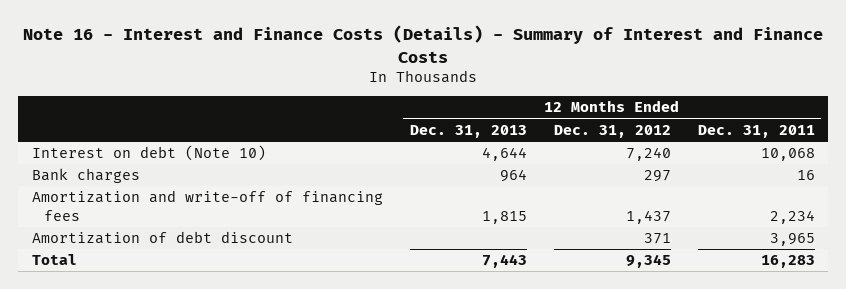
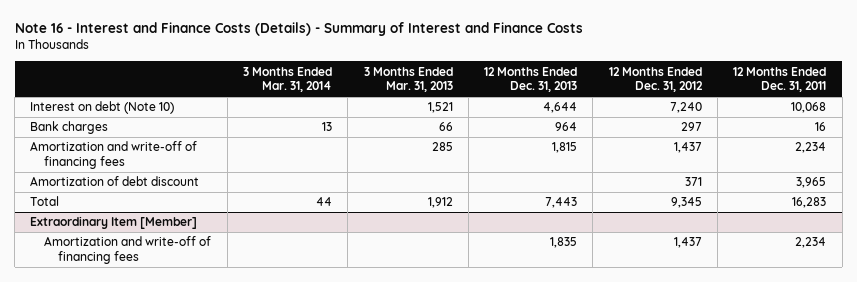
none -> [242,66,332,93] 3 Months Ended Mar. 31, 2014
none -> [363,66,453,93] 3 Months Ended Mar. 31, 2013
none -> [30,216,198,230] Extraordinary Item [Member]
none -> [44,236,212,265] Amortization and write-off of financing fees

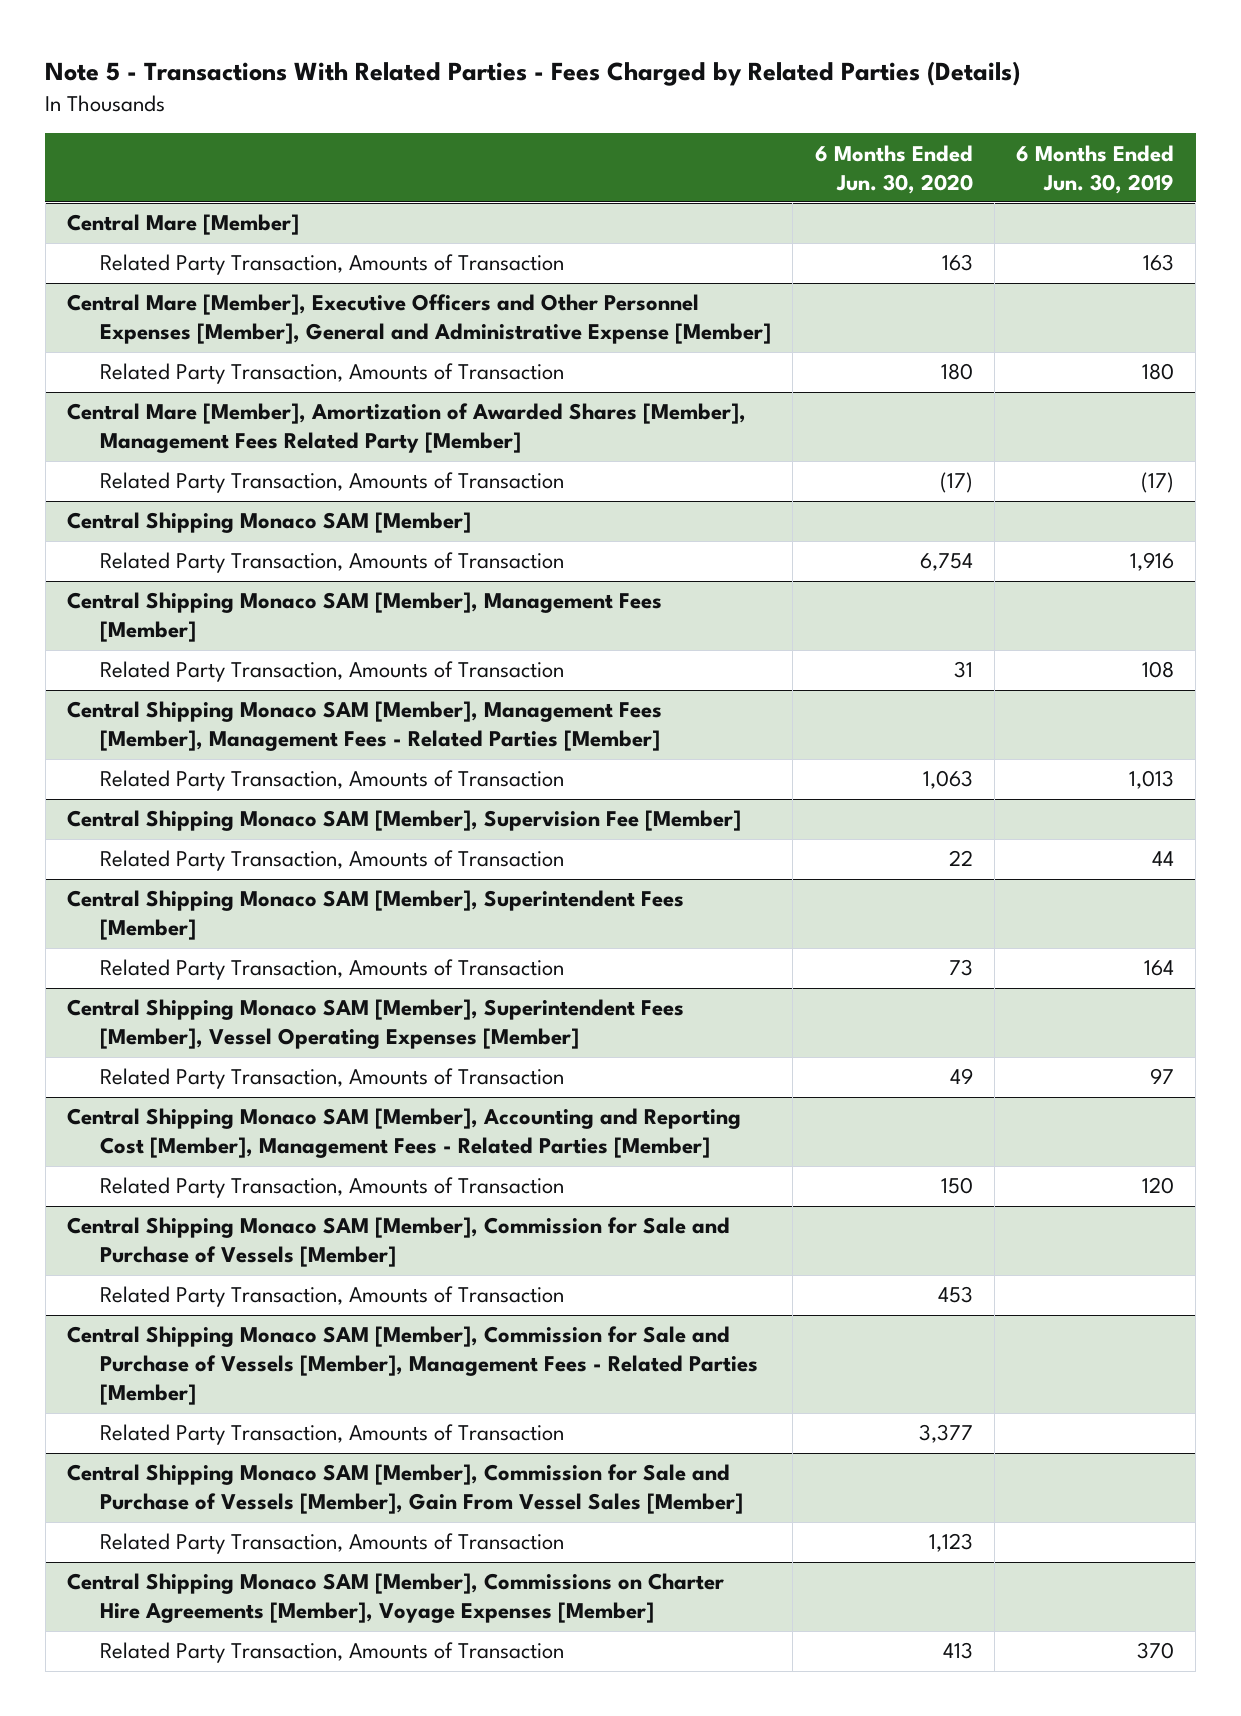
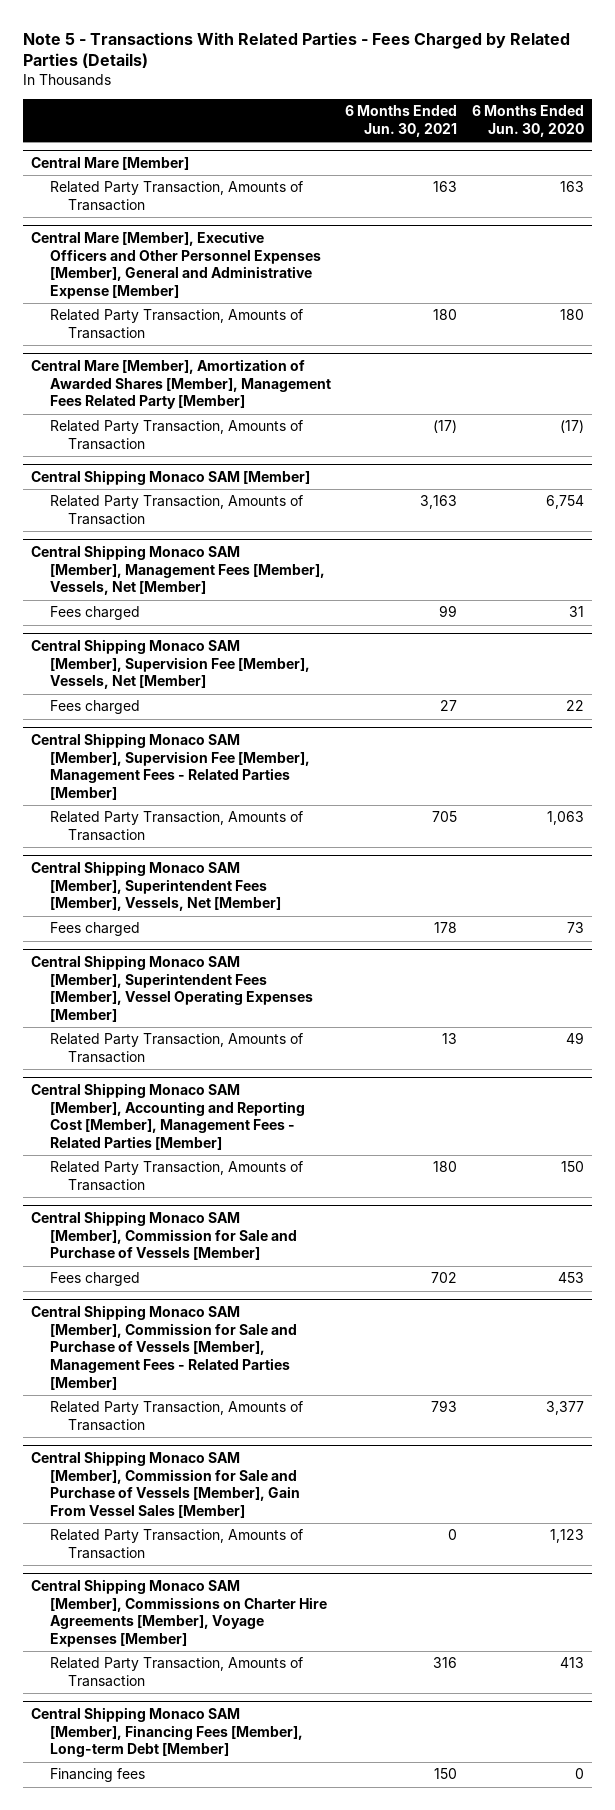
[1016,144,1175,194] 6 Months Ended Jun. 30, 2019 -> none
none -> [345,105,458,138] 6 Months Ended Jun. 30, 2021
[99,661,564,683] Related Party Transaction, Amounts of Transaction -> none
[66,592,662,643] Central Shipping Monaco SAM [Member], Management Fees [Member] -> [30,545,325,596] Central Shipping Monaco SAM [Member], Management Fees [Member], Vessels, Net [Member]
none -> [49,606,140,621] Fees charged
none -> [30,639,310,690] Central Shipping Monaco SAM [Member], Supervision Fee [Member], Vessels, Net [Member]
none -> [49,700,140,715] Fees charged
[66,701,662,752] Central Shipping Monaco SAM [Member], Management Fees [Member], Management Fees - Related Parties [Member] -> [30,733,310,801] Central Shipping Monaco SAM [Member], Supervision Fee [Member], Management Fees - Related Parties [Member]
[66,810,741,832] Central Shipping Monaco SAM [Member], Supervision Fee [Member] -> none
[99,850,564,872] Related Party Transaction, Amounts of Transaction -> none
[99,959,564,981] Related Party Transaction, Amounts of Transaction -> none
[66,890,684,941] Central Shipping Monaco SAM [Member], Superintendent Fees [Member] -> [30,861,281,912] Central Shipping Monaco SAM [Member], Superintendent Fees [Member], Vessels, Net [Member]
none -> [49,922,140,937] Fees charged
[99,1286,564,1308] Related Party Transaction, Amounts of Transaction -> [49,1272,140,1287] Fees charged
none -> [30,1707,303,1758] Central Shipping Monaco SAM [Member], Financing Fees [Member], Long-term Debt [Member]
none -> [49,1768,145,1783] Financing fees

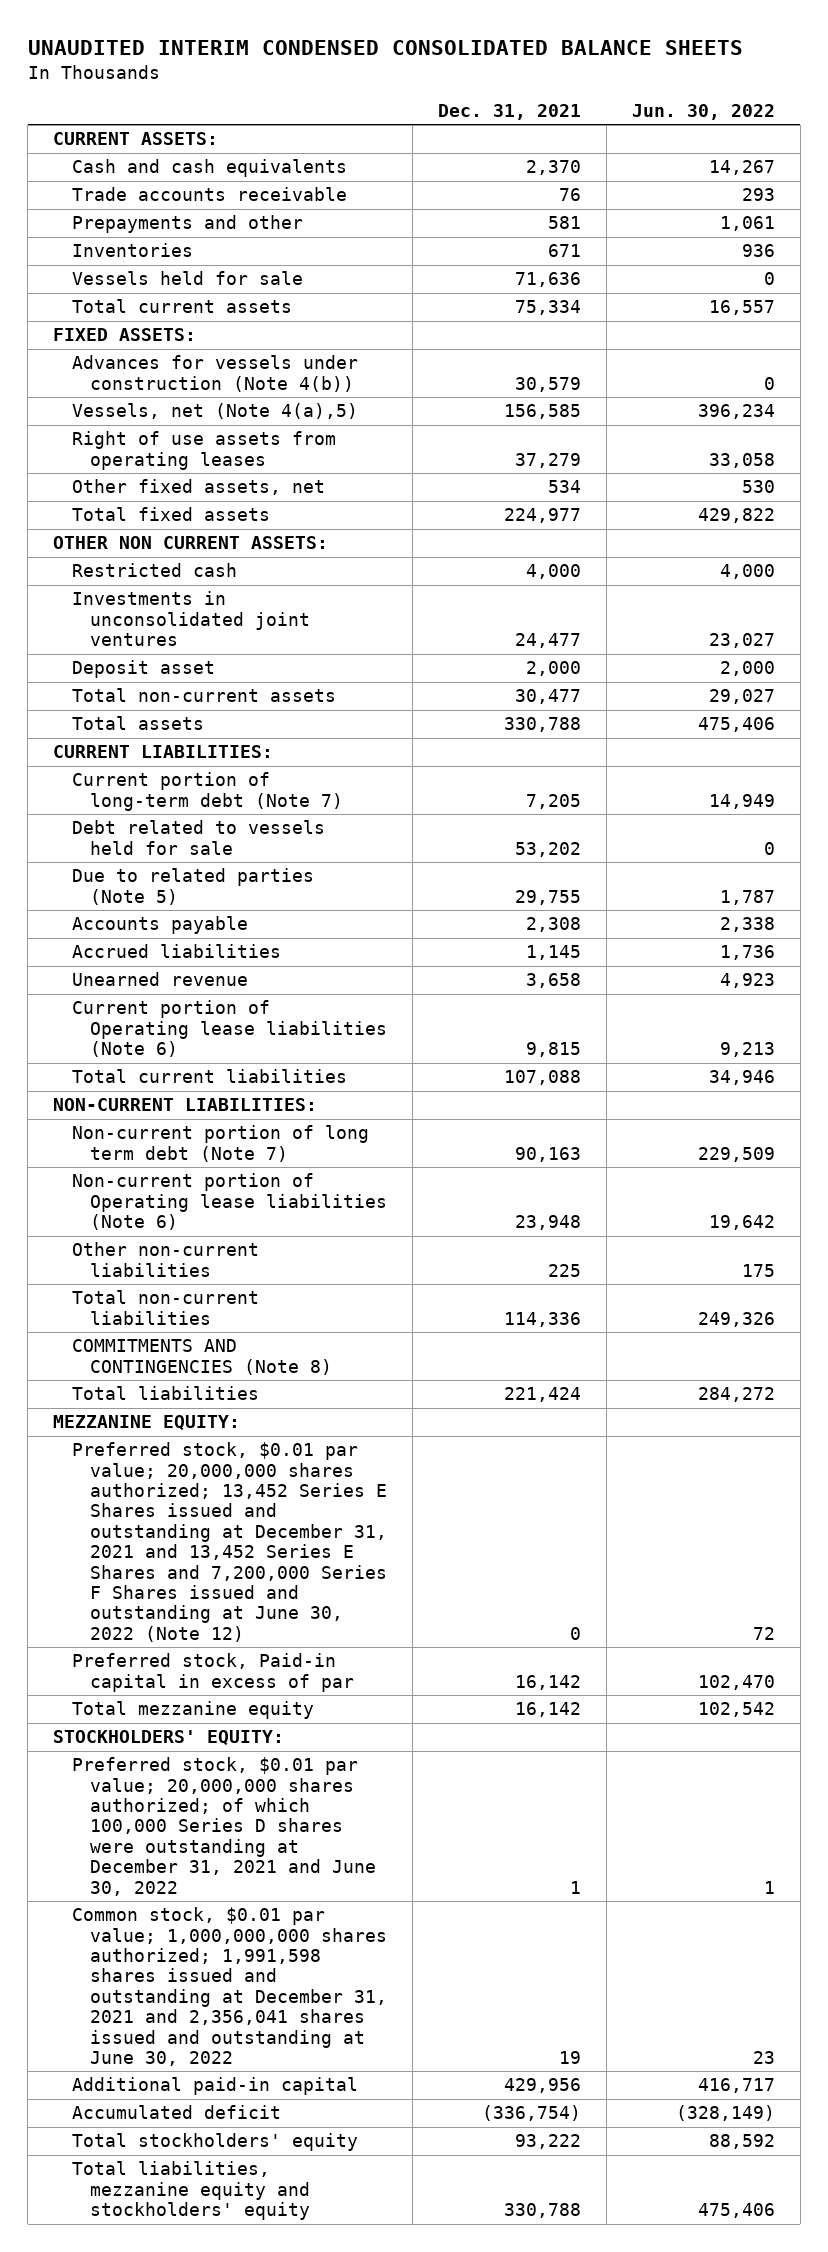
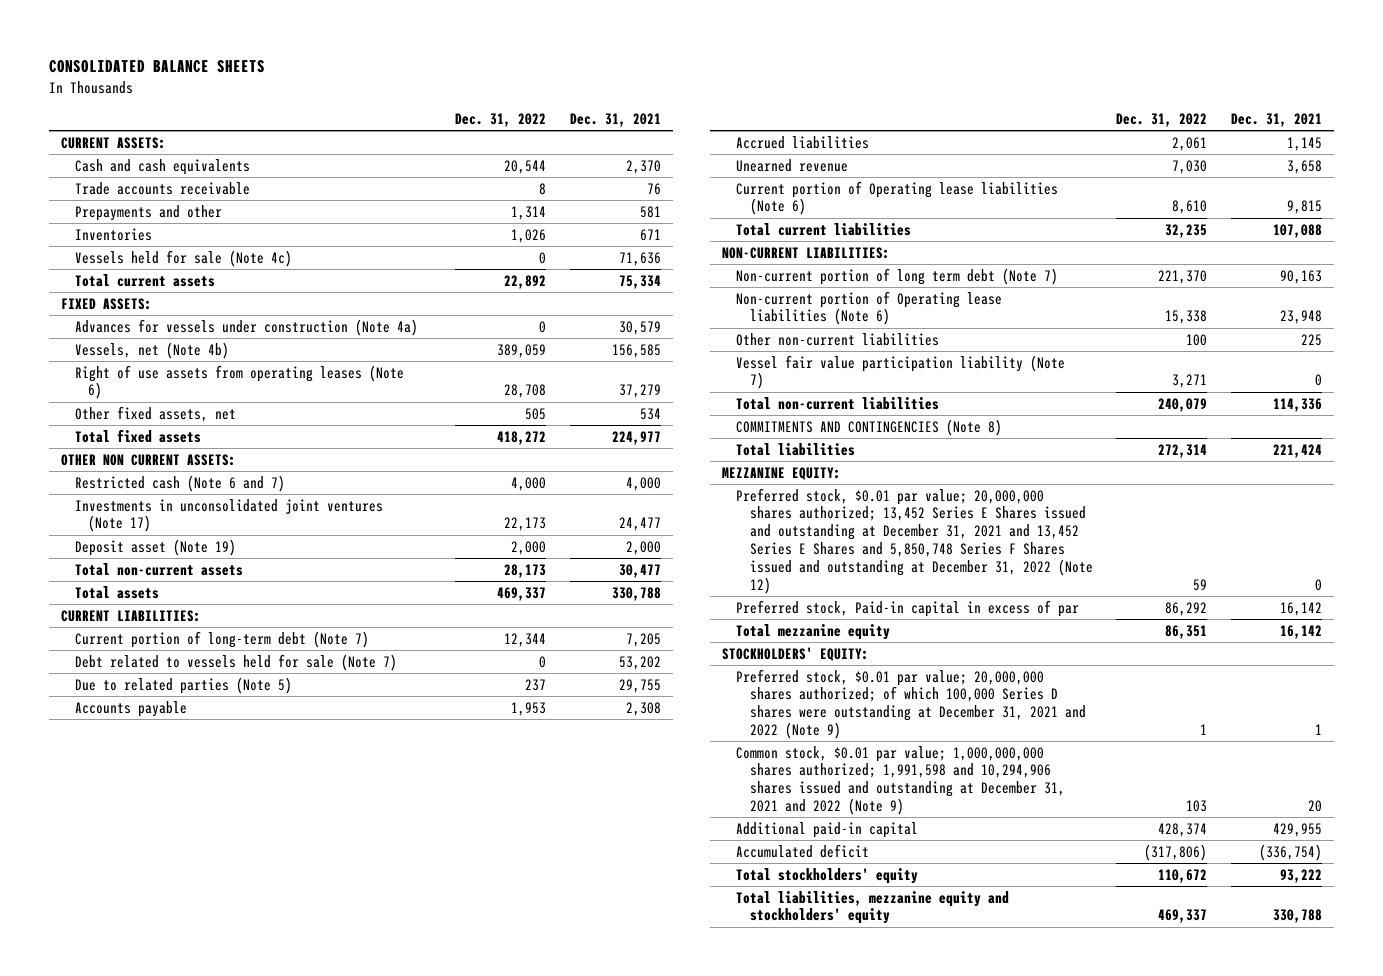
[27,40,743,56] UNAUDITED INTERIM CONDENSED CONSOLIDATED BALANCE SHEETS -> [49,60,266,74] CONSOLIDATED BALANCE SHEETS
[631,103,775,120] Jun. 30, 2022 -> none
none -> [455,113,547,128] Dec. 31, 2022
[71,271,303,286] Vessels held for sale -> [74,249,292,267] Vessels held for sale (Note 4c)
[71,355,358,392] Advances for vessels under construction (Note 4(b)) -> [74,318,418,336] Advances for vessels under construction (Note 4a)
[71,403,358,420] Vessels, net (Note 4(a),5) -> [74,341,229,359] Vessels, net (Note 4b)
[71,431,336,470] Right of use assets from operating leases -> [74,364,404,400] Right of use assets from operating leases (Note 6)
[71,563,237,578] Restricted cash -> [74,474,285,492] Restricted cash (Note 6 and 7)
[71,591,310,647] Investments in unconsolidated joint ventures -> [74,498,383,533] Investments in unconsolidated joint ventures (Note 17)
[71,660,215,679] Deposit asset -> [74,538,236,556] Deposit asset (Note 19)
[71,820,325,855] Debt related to vessels held for sale -> [74,653,397,671] Debt related to vessels held for sale (Note 7)
none -> [735,354,1065,390] Vessel fair value participation liability (Note 7)
[71,1442,387,1642] Preferred stock, $0.01 par value; 20,000,000 shares authorized; 13,452 Series E Shares issued and outstanding at December 31, 2021 and 13,452 Series E Shares and 7,200,000 Series F Shares issued and outstanding at June 30, 2022 (Note 12) -> [735,487,1093,595] Preferred stock, $0.01 par value; 20,000,000 shares authorized; 13,452 Series E Shares issued and outstanding at December 31, 2021 and 13,452 Series E Shares and 5,850,748 Series F Shares issued and outstanding at December 31, 2022 (Note 12)
[71,1757,376,1896] Preferred stock, $0.01 par value; 20,000,000 shares authorized; of which 100,000 Series D shares were outstanding at December 31, 2021 and June 30, 2022 -> [735,668,1086,740] Preferred stock, $0.01 par value; 20,000,000 shares authorized; of which 100,000 Series D shares were outstanding at December 31, 2021 and 2022 (Note 9)
[71,1907,387,2066] Common stock, $0.01 par value; 1,000,000,000 shares authorized; 1,991,598 shares issued and outstanding at December 31, 2021 and 2,356,041 shares issued and outstanding at June 30, 2022 -> [735,745,1065,816] Common stock, $0.01 par value; 1,000,000,000 shares authorized; 1,991,598 and 10,294,906 shares issued and outstanding at December 31, 2021 and 2022 (Note 9)
[558,2050,581,2064] 19 -> [1308,800,1323,813] 20
[503,2078,581,2094] 429,956 -> [1273,822,1323,837] 429,955

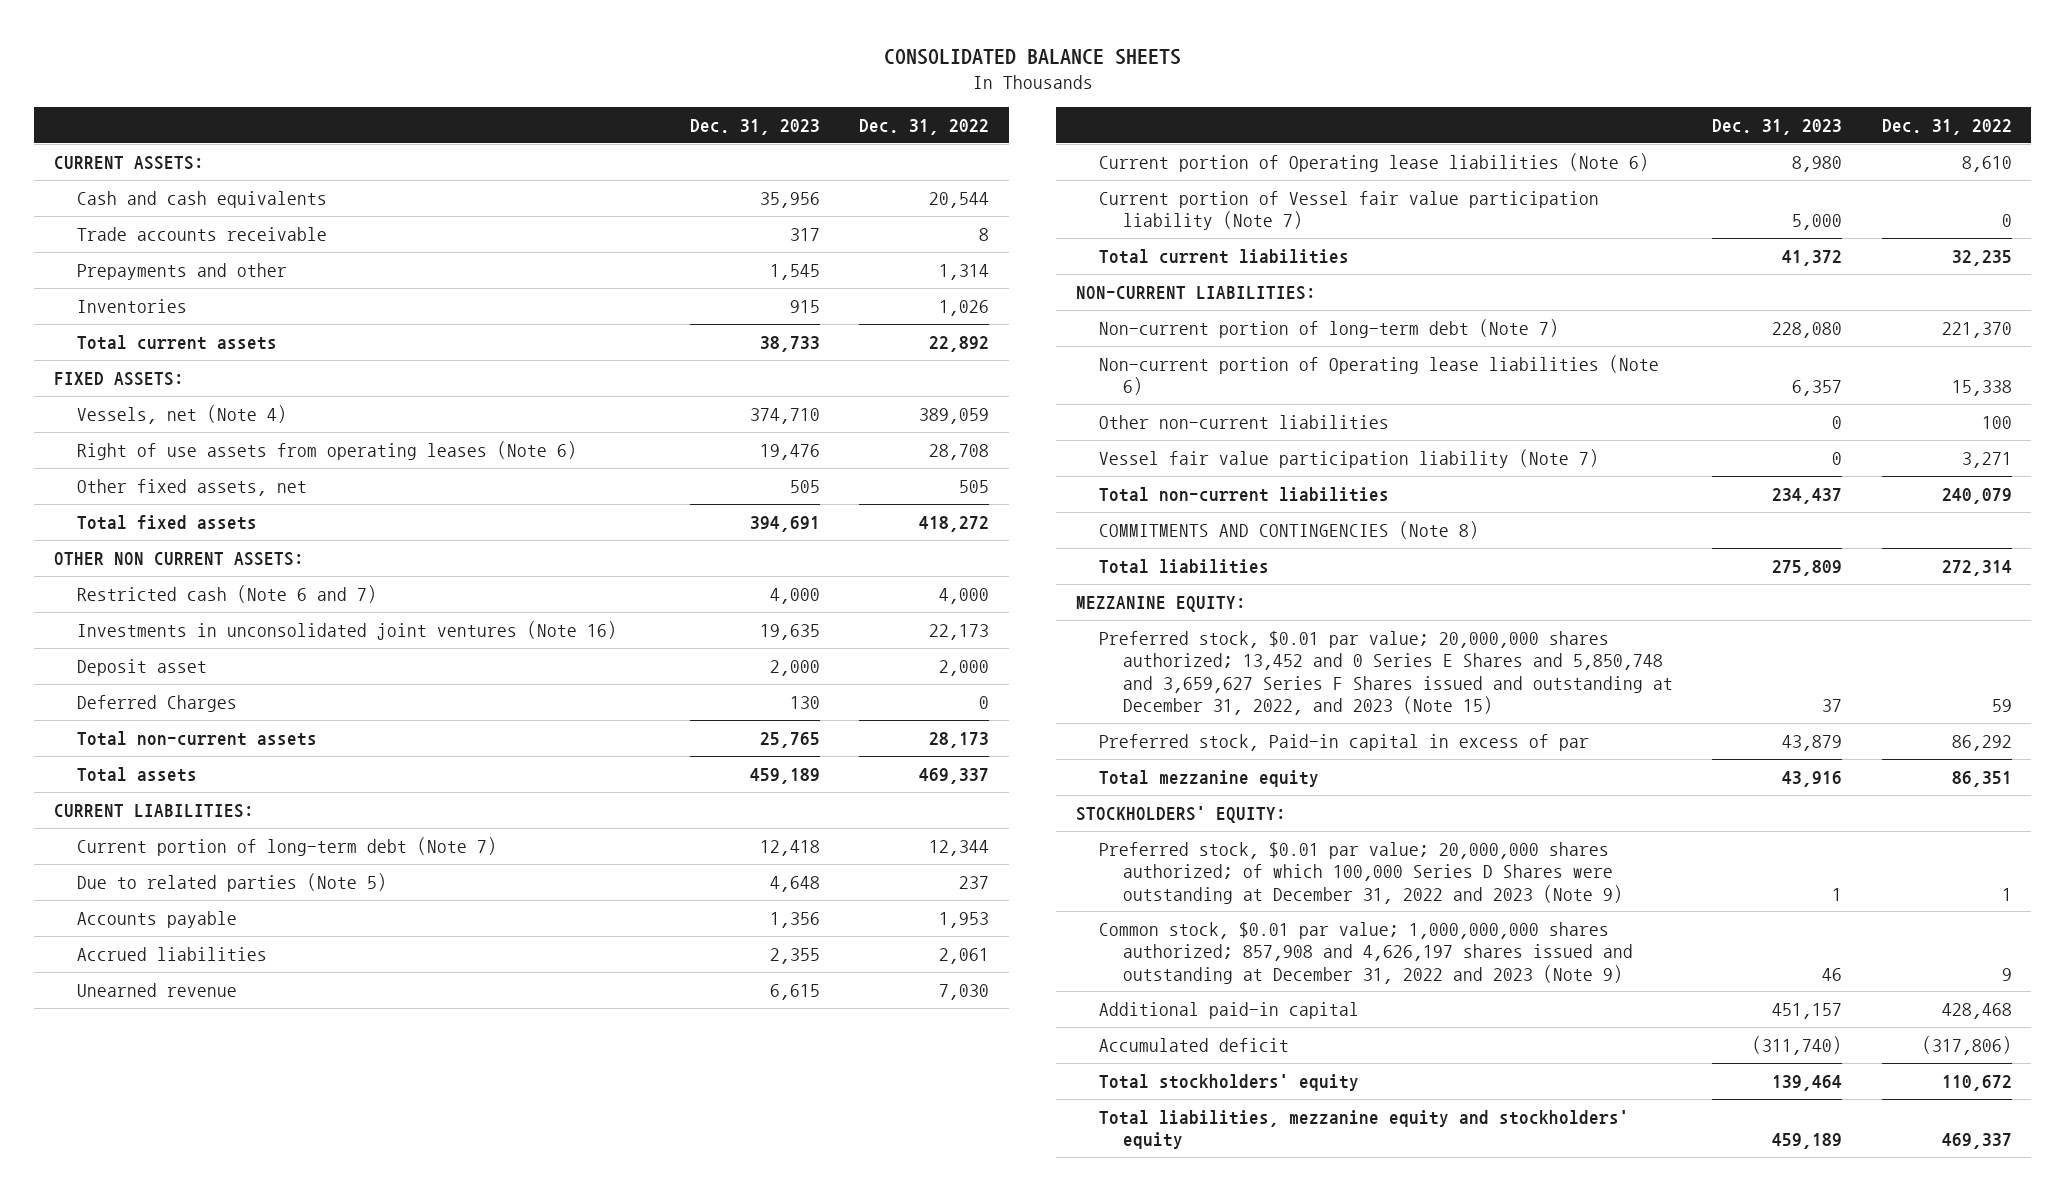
[569,113,661,128] Dec. 31, 2021 -> none
none -> [690,118,821,135] Dec. 31, 2023
[74,249,292,267] Vessels held for sale (Note 4c) -> none
[74,318,418,336] Advances for vessels under construction (Note 4a) -> none
[74,341,229,359] Vessels, net (Note 4b) -> [77,404,288,424] Vessels, net (Note 4)
[74,498,383,533] Investments in unconsolidated joint ventures (Note 17) -> [77,620,618,640] Investments in unconsolidated joint ventures (Note 16)
[74,538,236,556] Deposit asset (Note 19) -> [77,658,208,676] Deposit asset
none -> [77,694,238,712] Deferred Charges
[74,653,397,671] Debt related to vessels held for sale (Note 7) -> none
none -> [1099,190,1600,231] Current portion of Vessel fair value participation liability (Note 7)
[735,267,1058,285] Non-current portion of long term debt (Note 7) -> [1099,318,1560,338] Non-current portion of long-term debt (Note 7)
[735,487,1093,595] Preferred stock, $0.01 par value; 20,000,000 shares authorized; 13,452 Series E Shares issued and outstanding at December 31, 2021 and 13,452 Series E Shares and 5,850,748 Series F Shares issued and outstanding at December 31, 2022 (Note 12) -> [1099,630,1673,715] Preferred stock, $0.01 par value; 20,000,000 shares authorized; 13,452 and 0 Series E Shares and 5,850,748 and 3,659,627 Series F Shares issued and outstanding at December 31, 2022, and 2023 (Note 15)
[735,668,1086,740] Preferred stock, $0.01 par value; 20,000,000 shares authorized; of which 100,000 Series D shares were outstanding at December 31, 2021 and 2022 (Note 9) -> [1099,841,1623,904] Preferred stock, $0.01 par value; 20,000,000 shares authorized; of which 100,000 Series D Shares were outstanding at December 31, 2022 and 2023 (Note 9)
[735,745,1065,816] Common stock, $0.01 par value; 1,000,000,000 shares authorized; 1,991,598 and 10,294,906 shares issued and outstanding at December 31, 2021 and 2022 (Note 9) -> [1099,921,1633,984] Common stock, $0.01 par value; 1,000,000,000 shares authorized; 857,908 and 4,626,197 shares issued and outstanding at December 31, 2022 and 2023 (Note 9)
[1186,800,1208,813] 103 -> [2001,967,2012,981] 9
[1158,822,1208,837] 428,374 -> [1941,1002,2012,1019] 428,468

